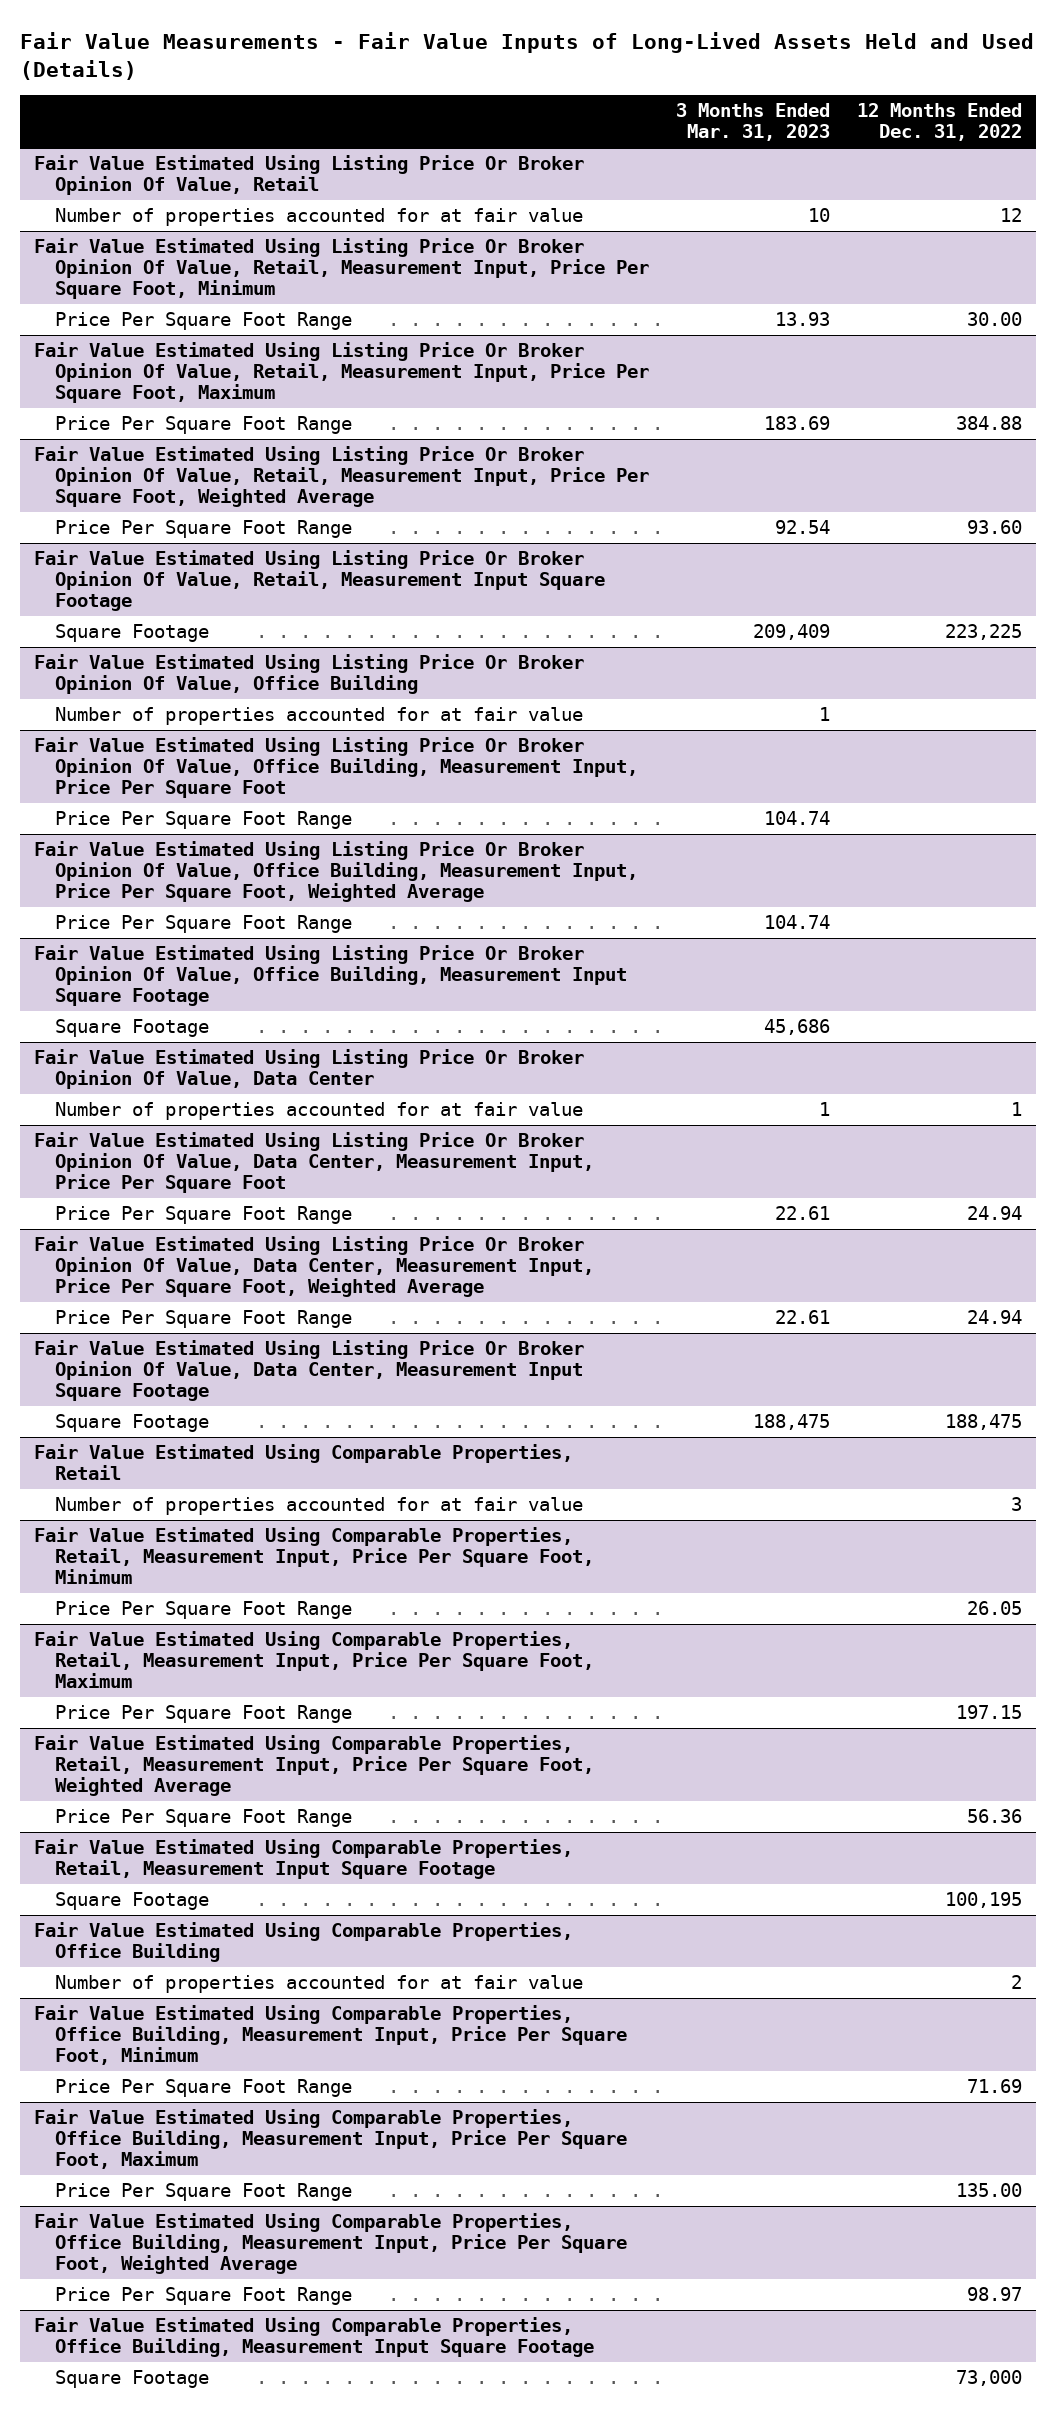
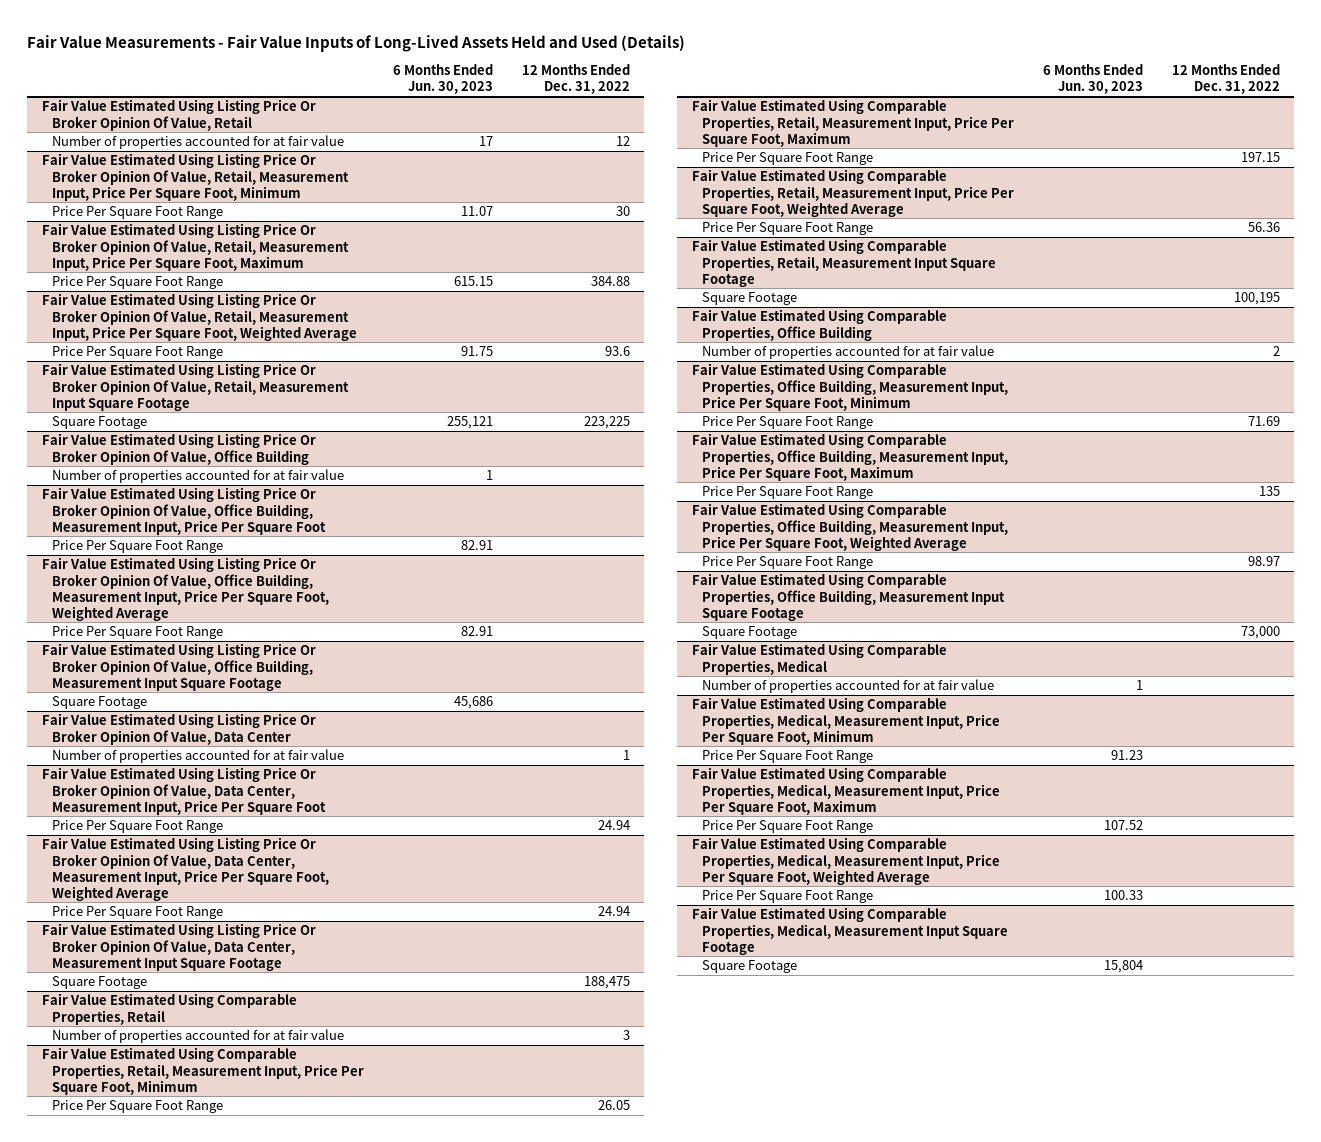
[676,103,831,142] 3 Months Ended Mar. 31, 2023 -> none
none -> [392,64,493,95] 6 Months Ended Jun. 30, 2023
[967,312,1023,327] 30.00 -> [615,206,630,217] 30
[967,520,1023,535] 93.60 -> [604,346,630,357] 93.6
[956,2183,1023,2198] 135.00 -> [1258,486,1280,497] 135
none -> [691,643,947,675] Fair Value Estimated Using Comparable Properties, Medical
none -> [701,679,994,694] Number of properties accounted for at fair value
none -> [691,697,1000,745] Fair Value Estimated Using Comparable Properties, Medical, Measurement Input, Price Per Square Foot, Minimum
none -> [701,750,873,764] Price Per Square Foot Range
none -> [691,767,1000,815] Fair Value Estimated Using Comparable Properties, Medical, Measurement Input, Price Per Square Foot, Maximum
none -> [701,820,873,834] Price Per Square Foot Range
none -> [691,837,1000,885] Fair Value Estimated Using Comparable Properties, Medical, Measurement Input, Price Per Square Foot, Weighted Average
none -> [701,890,873,904] Price Per Square Foot Range
none -> [691,907,1008,955] Fair Value Estimated Using Comparable Properties, Medical, Measurement Input Square Footage
none -> [701,960,797,974] Square Footage

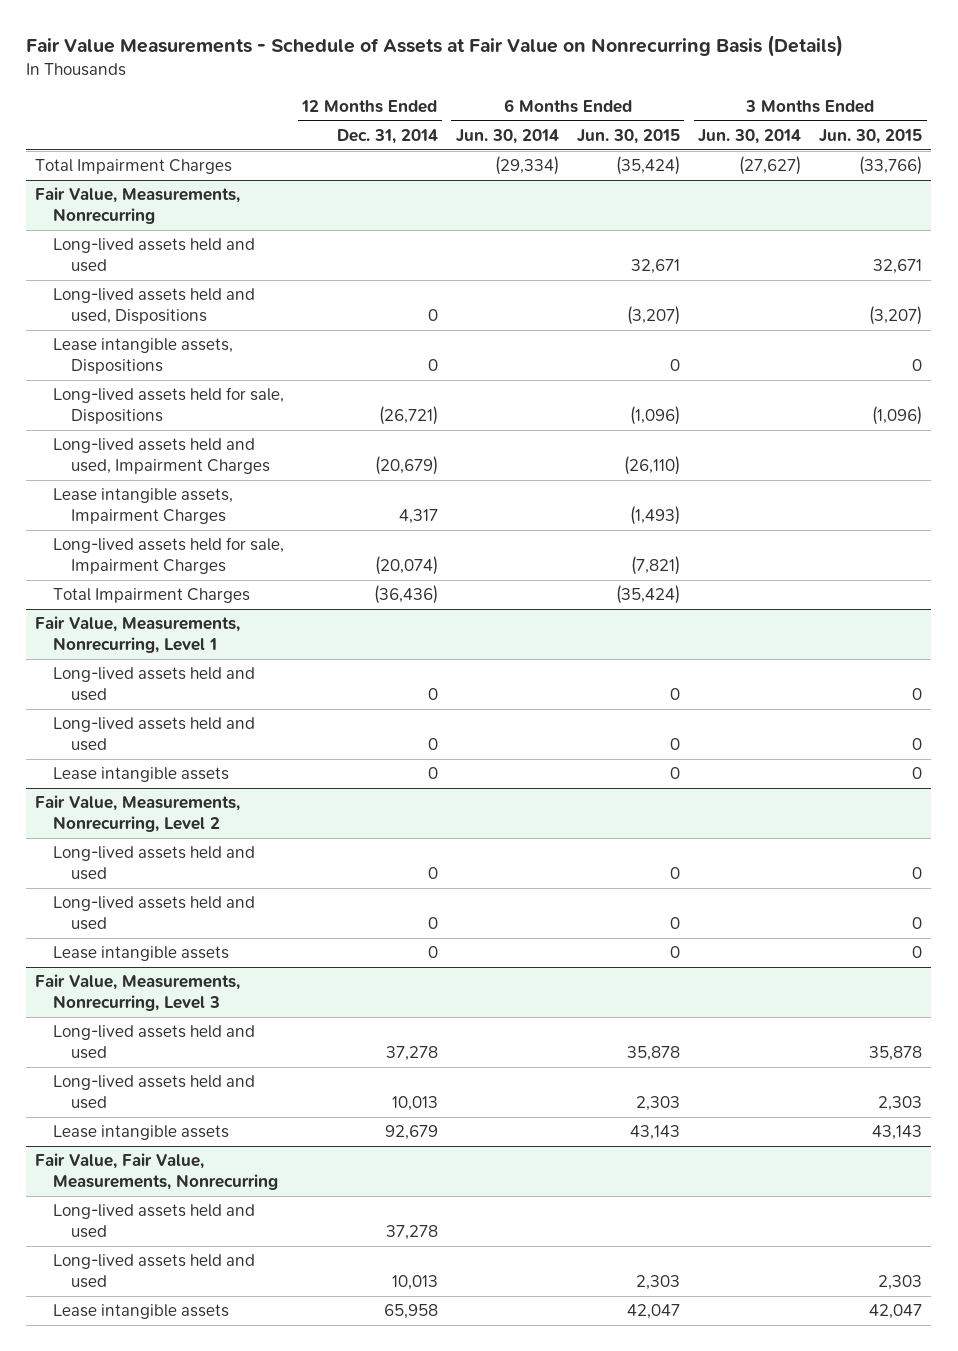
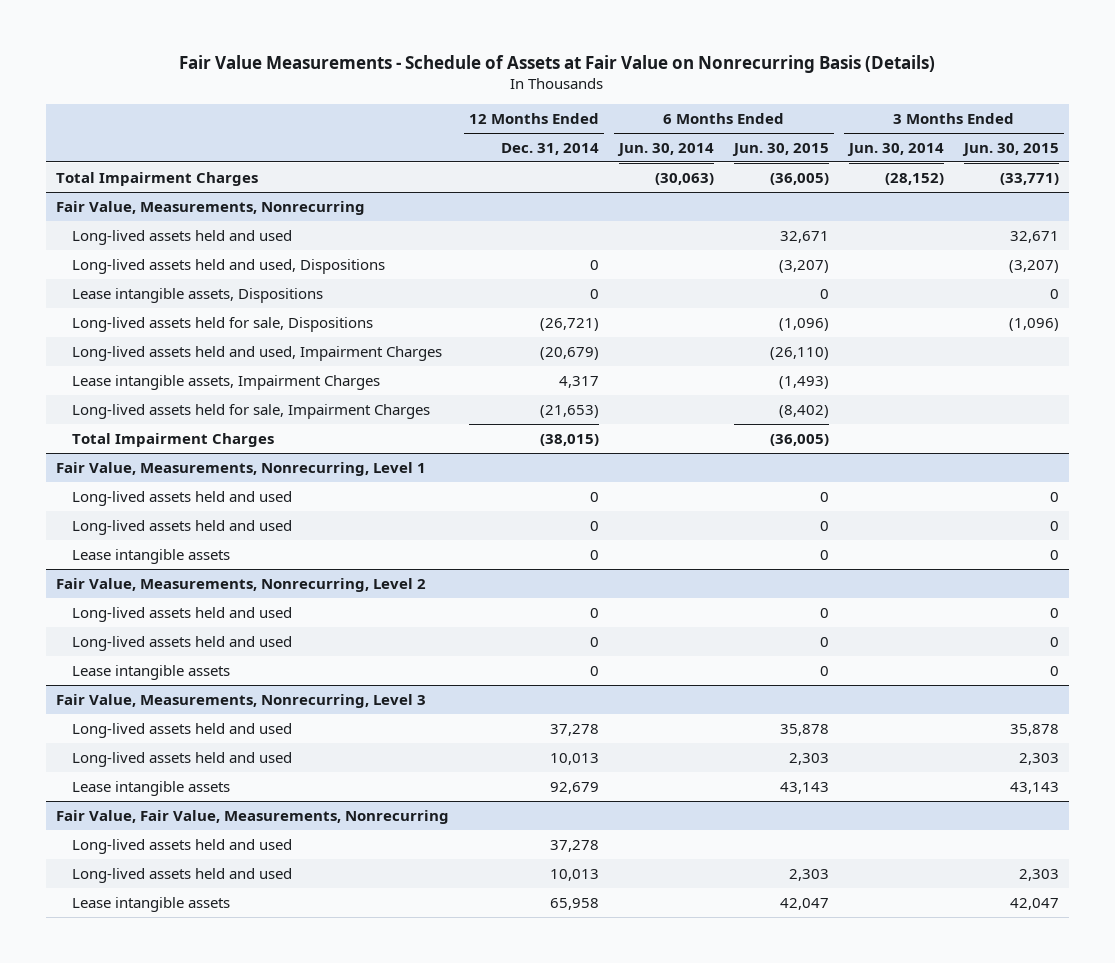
[494,156,559,176] (29,334) -> [655,172,715,185] (30,063)
[615,156,680,176] (35,424) -> [769,172,829,185] (36,005)
[739,156,802,176] (27,627) -> [884,172,944,185] (28,152)
[859,156,923,176] (33,766) -> [999,172,1059,185] (33,771)
[374,556,438,576] (20,074) -> [540,404,600,418] (21,653)
[630,556,680,576] (7,821) -> [778,404,829,418] (8,402)
[373,585,438,605] (36,436) -> [540,433,600,446] (38,015)
[615,585,680,605] (35,424) -> [769,433,829,446] (36,005)

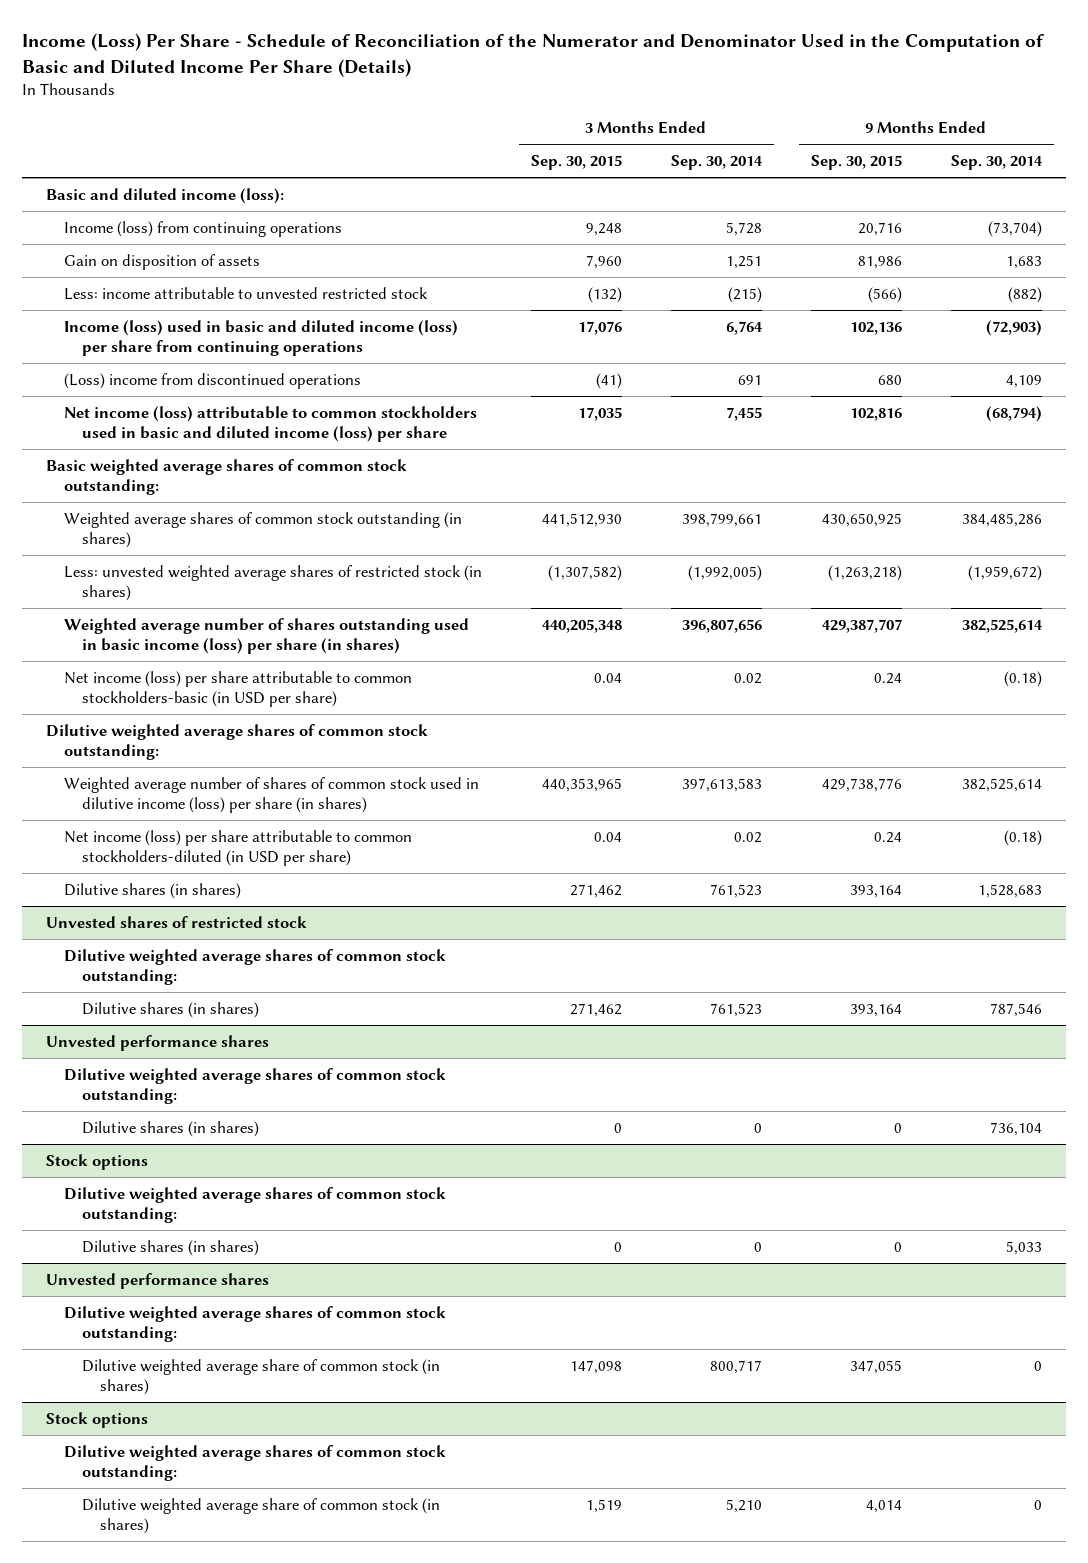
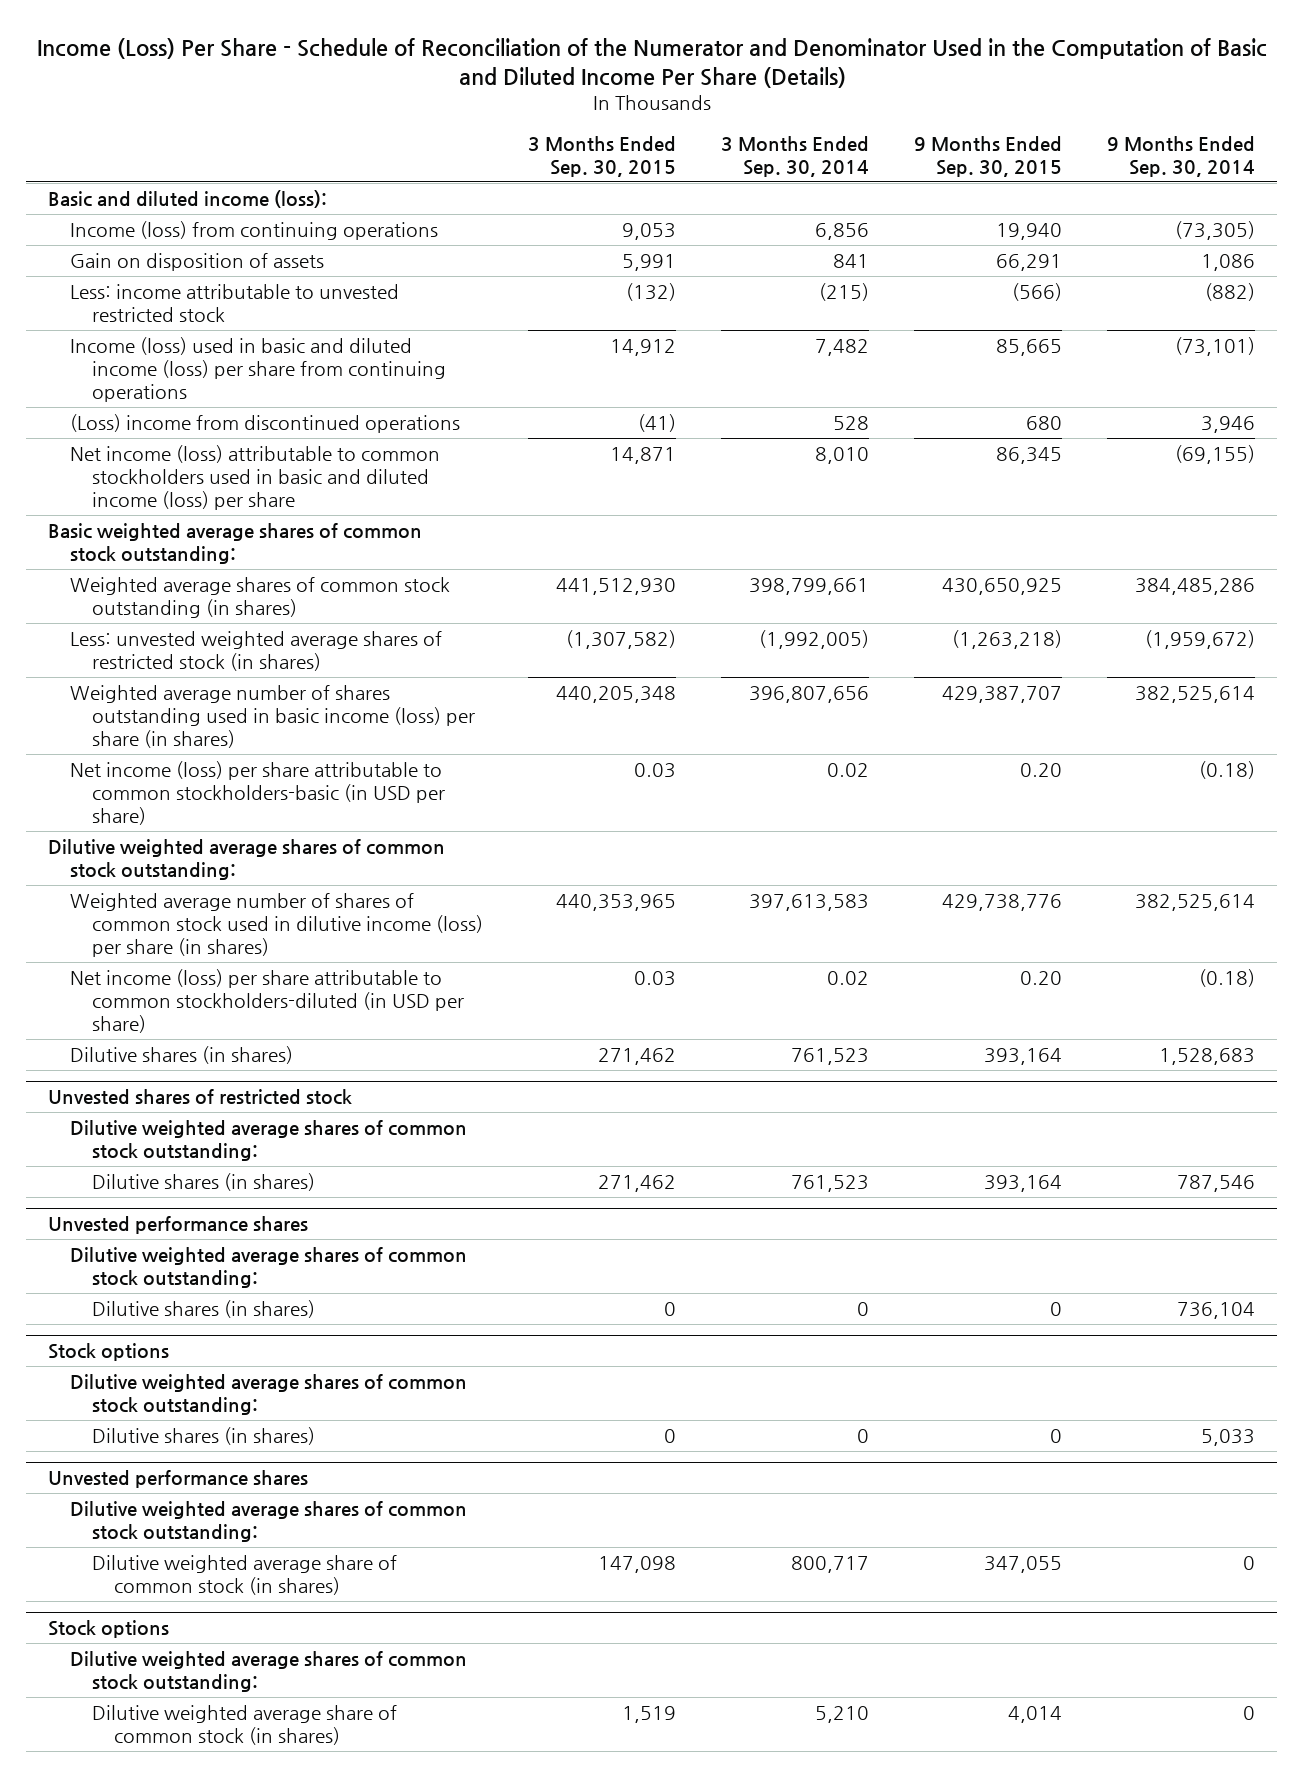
[585,222,622,236] 9,248 -> [622,222,677,240] 9,053
[725,221,762,236] 5,728 -> [814,222,869,240] 6,856
[857,221,902,236] 20,716 -> [995,222,1062,240] 19,940
[987,220,1042,237] (73,704) -> [1174,220,1255,240] (73,305)
[585,254,622,269] 7,960 -> [622,253,677,271] 5,991
[725,254,762,269] 1,251 -> [832,253,869,268] 841
[857,255,902,269] 81,986 -> [995,253,1062,271] 66,291
[1005,255,1042,269] 1,683 -> [1200,253,1255,271] 1,086
[577,320,622,335] 17,076 -> [610,338,677,356] 14,912
[725,320,763,335] 6,764 -> [814,338,869,356] 7,482
[849,321,902,335] 102,136 -> [995,338,1062,356] 85,665
[985,319,1042,336] (72,903) -> [1174,336,1255,356] (73,101)
[737,374,762,385] 691 -> [832,415,869,430] 528
[1005,374,1042,388] 4,109 -> [1200,415,1255,433] 3,946
[577,406,622,421] 17,035 -> [610,446,677,464] 14,871
[725,406,762,421] 7,455 -> [814,446,869,464] 8,010
[849,407,902,421] 102,816 -> [995,446,1062,464] 86,345
[985,405,1042,422] (68,794) -> [1174,444,1255,464] (69,155)
[593,672,622,683] 0.04 -> [634,762,677,778] 0.03
[873,672,902,684] 0.24 -> [1019,762,1062,777] 0.20
[593,831,622,842] 0.04 -> [634,970,677,986] 0.03
[873,831,902,843] 0.24 -> [1019,970,1062,985] 0.20

